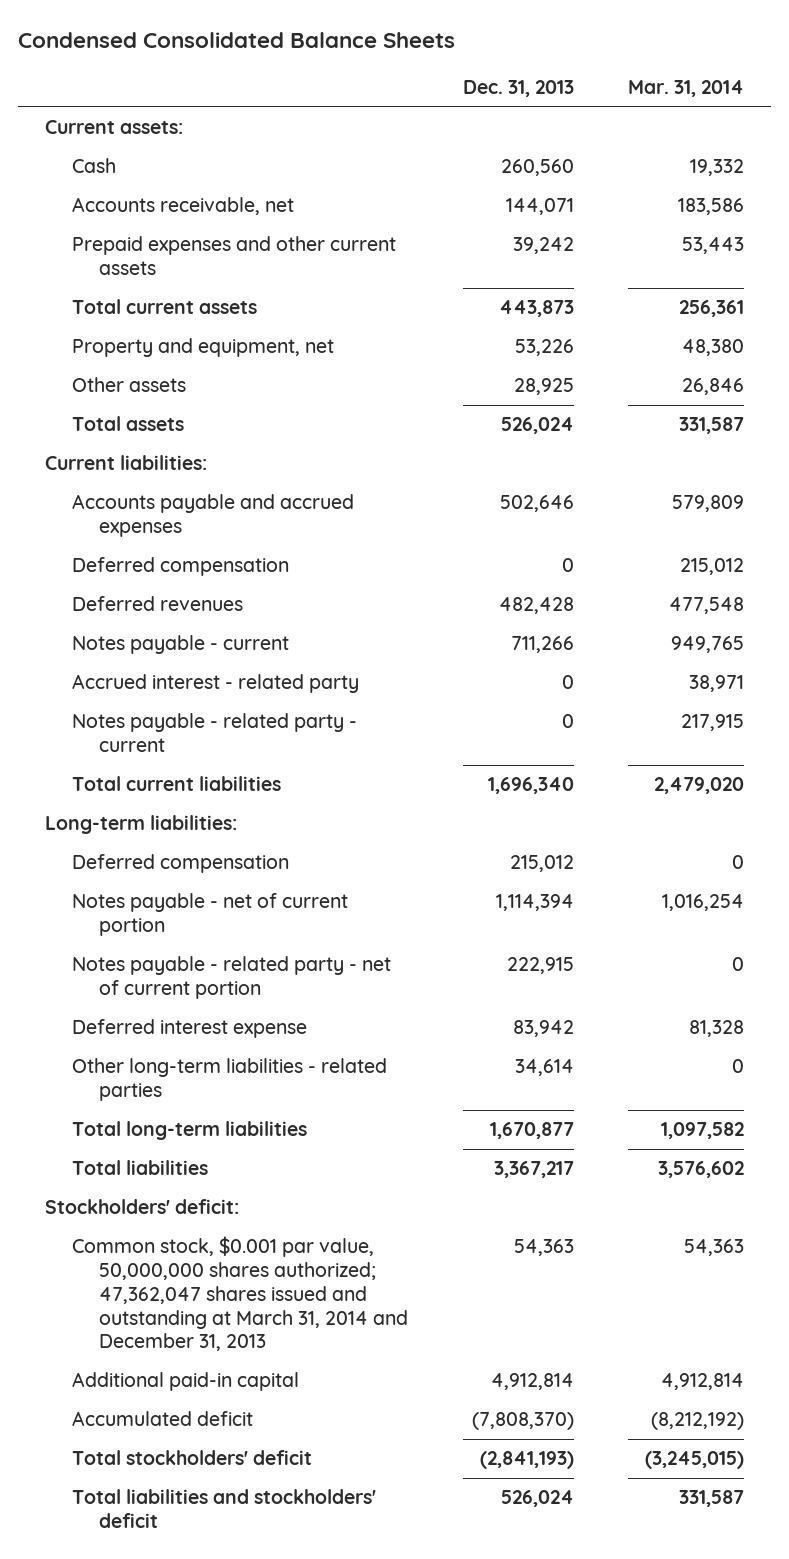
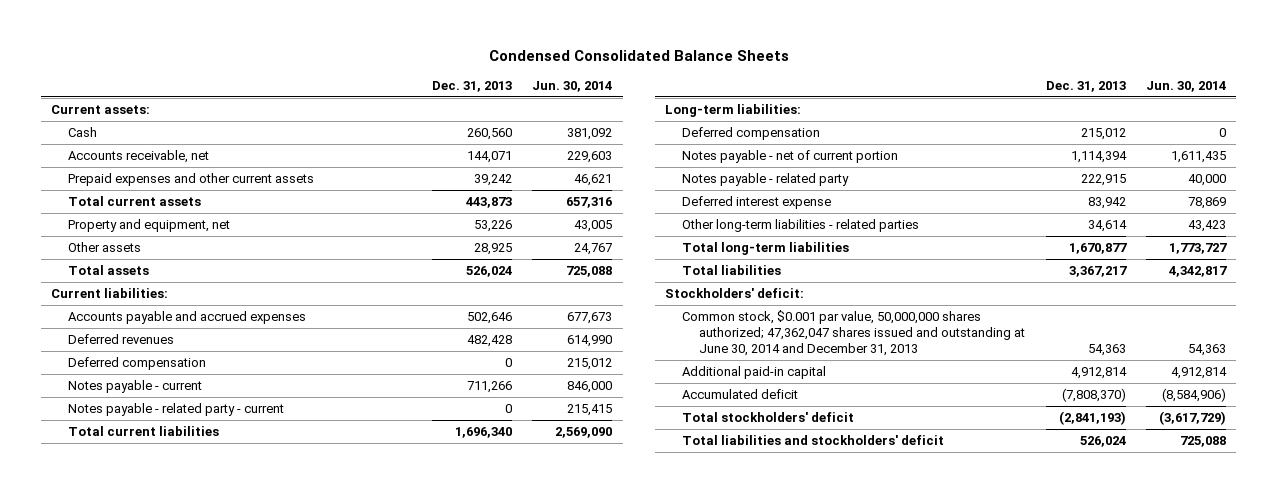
[627,80,744,98] Mar. 31, 2014 -> none
none -> [532,80,613,92] Jun. 30, 2014
[72,557,290,577] Deferred compensation -> [68,356,207,370] Deferred compensation
[72,674,360,694] Accrued interest - related party -> none
[72,956,392,1000] Notes payable - related party - net of current portion -> [682,172,850,186] Notes payable - related party
[72,1236,409,1352] Common stock, $0.001 par value, 50,000,000 shares authorized; 47,362,047 shares issued and outstanding at March 31, 2014 and December 31, 2013 -> [682,309,1026,356] Common stock, $0.001 par value, 50,000,000 shares authorized; 47,362,047 shares issued and outstanding at June 30, 2014 and December 31, 2013

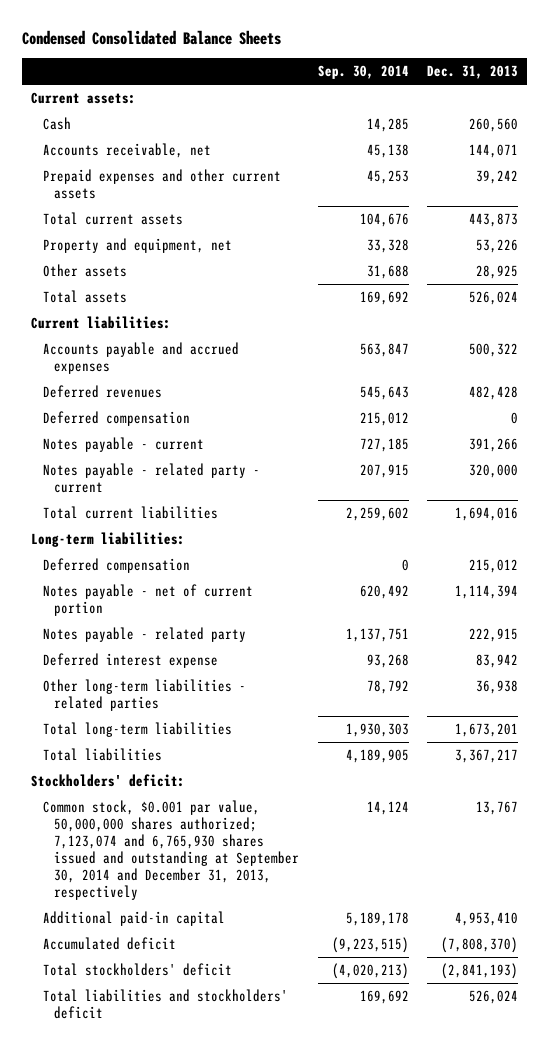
[532,80,613,92] Jun. 30, 2014 -> none
none -> [317,65,409,80] Sep. 30, 2014
[466,311,512,324] 502,646 -> [468,343,518,358] 500,322
[466,380,512,393] 711,266 -> [468,438,518,453] 391,266
[504,403,512,413] 0 -> [468,464,518,479] 320,000
[454,426,512,438] 1,696,340 -> [454,507,518,522] 1,694,016
[1087,219,1127,232] 34,614 -> [475,680,518,695] 36,938
[1068,242,1127,254] 1,670,877 -> [454,723,518,738] 1,673,201
[682,309,1026,356] Common stock, $0.001 par value, 50,000,000 shares authorized; 47,362,047 shares issued and outstanding at June 30, 2014 and December 31, 2013 -> [42,800,300,901] Common stock, $0.001 par value, 50,000,000 shares authorized; 7,123,074 and 6,765,930 shares issued and outstanding at September 30, 2014 and December 31, 2013, respectively
[1087,343,1126,356] 54,363 -> [475,801,518,816] 13,767
[1070,366,1127,379] 4,912,814 -> [454,912,518,927] 4,953,410

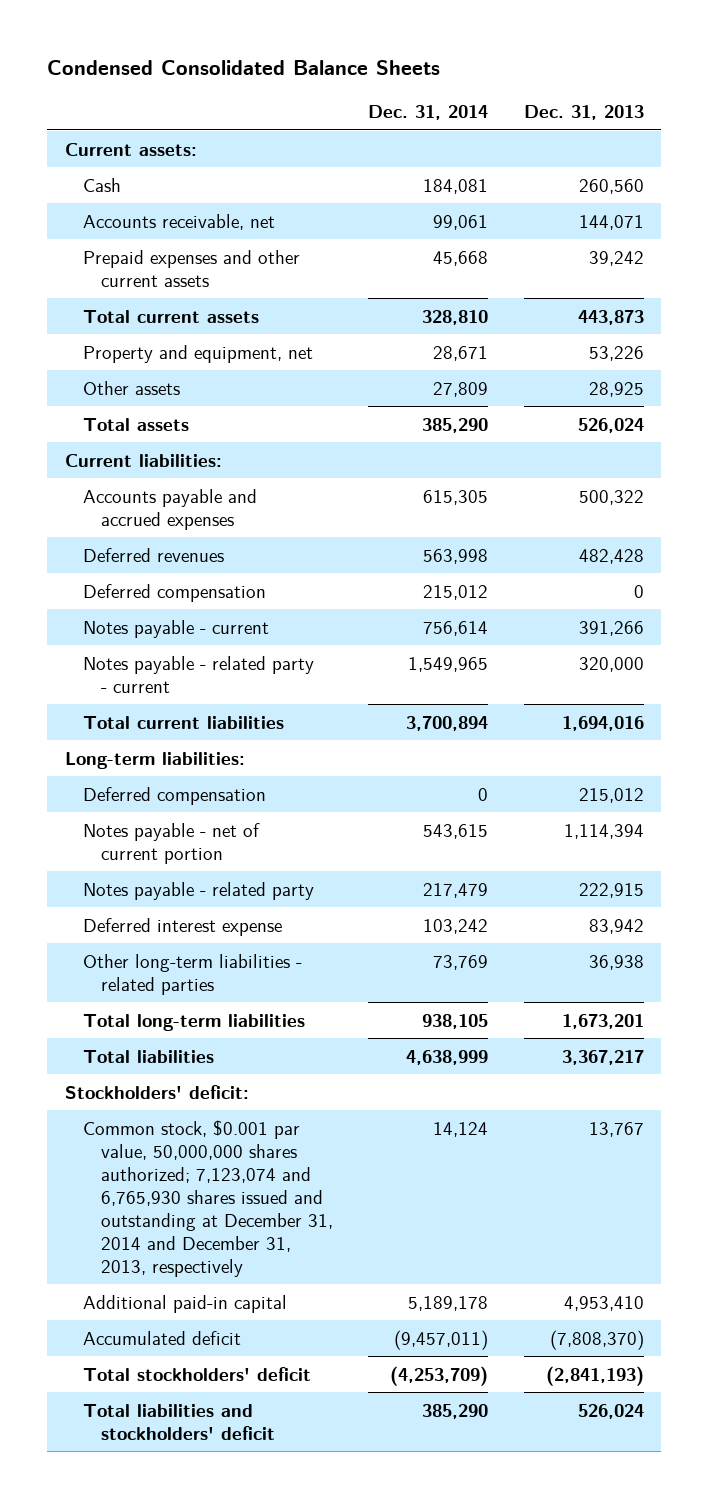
[317,65,409,80] Sep. 30, 2014 -> none
none -> [368,105,489,121] Dec. 31, 2014
[42,800,300,901] Common stock, $0.001 par value, 50,000,000 shares authorized; 7,123,074 and 6,765,930 shares issued and outstanding at September 30, 2014 and December 31, 2013, respectively -> [82,1119,334,1277] Common stock, $0.001 par value, 50,000,000 shares authorized; 7,123,074 and 6,765,930 shares issued and outstanding at December 31, 2014 and December 31, 2013, respectively

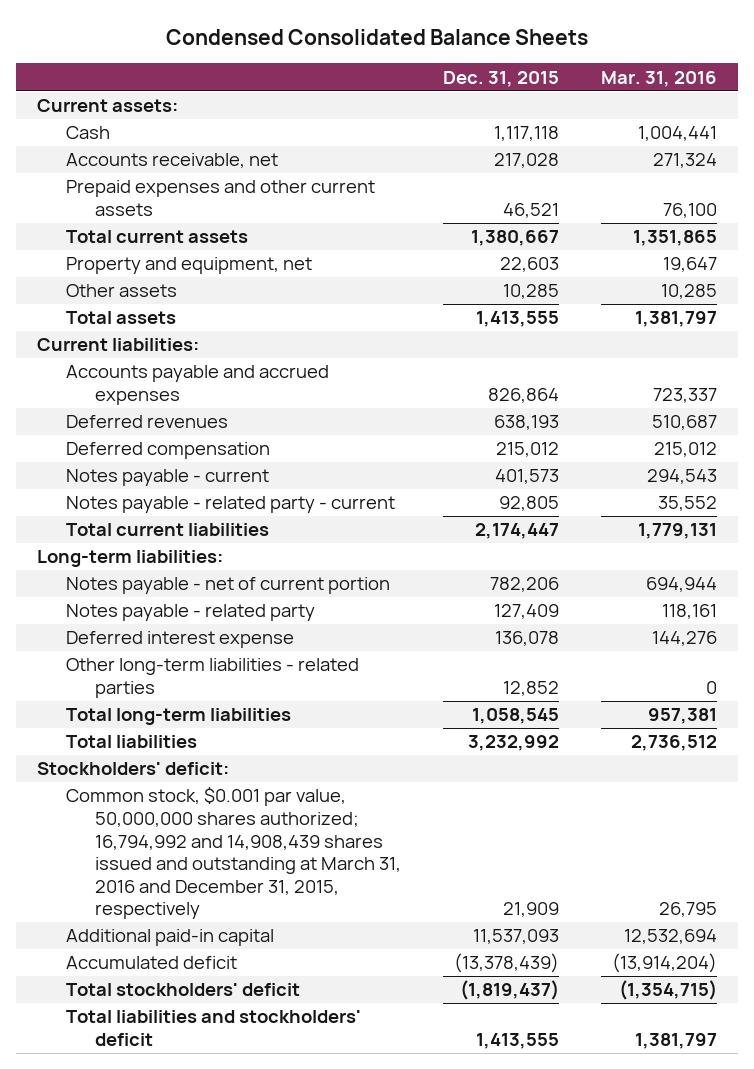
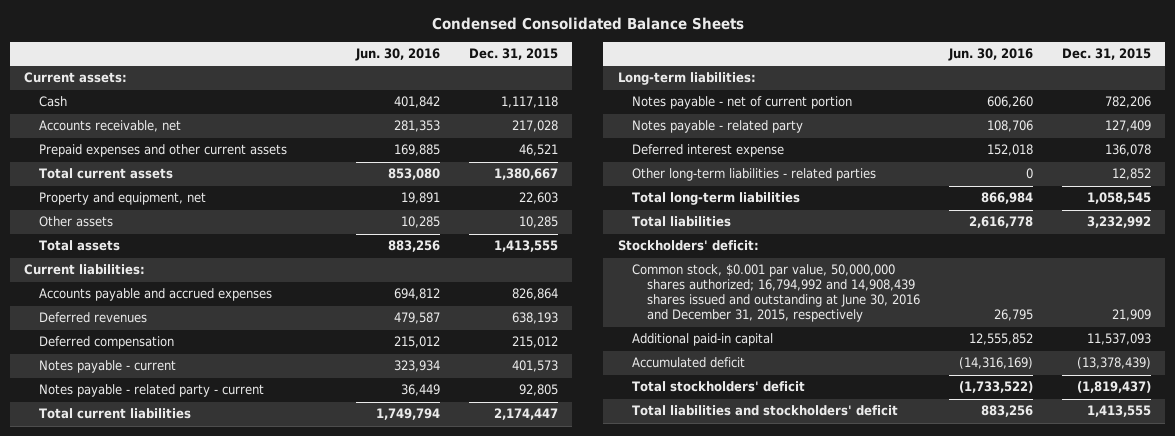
[601,70,718,87] Mar. 31, 2016 -> none
none -> [354,47,440,61] Jun. 30, 2016
[66,787,402,920] Common stock, $0.001 par value, 50,000,000 shares authorized; 16,794,992 and 14,908,439 shares issued and outstanding at March 31, 2016 and December 31, 2015, respectively -> [632,264,921,323] Common stock, $0.001 par value, 50,000,000 shares authorized; 16,794,992 and 14,908,439 shares issued and outstanding at June 30, 2016 and December 31, 2015, respectively

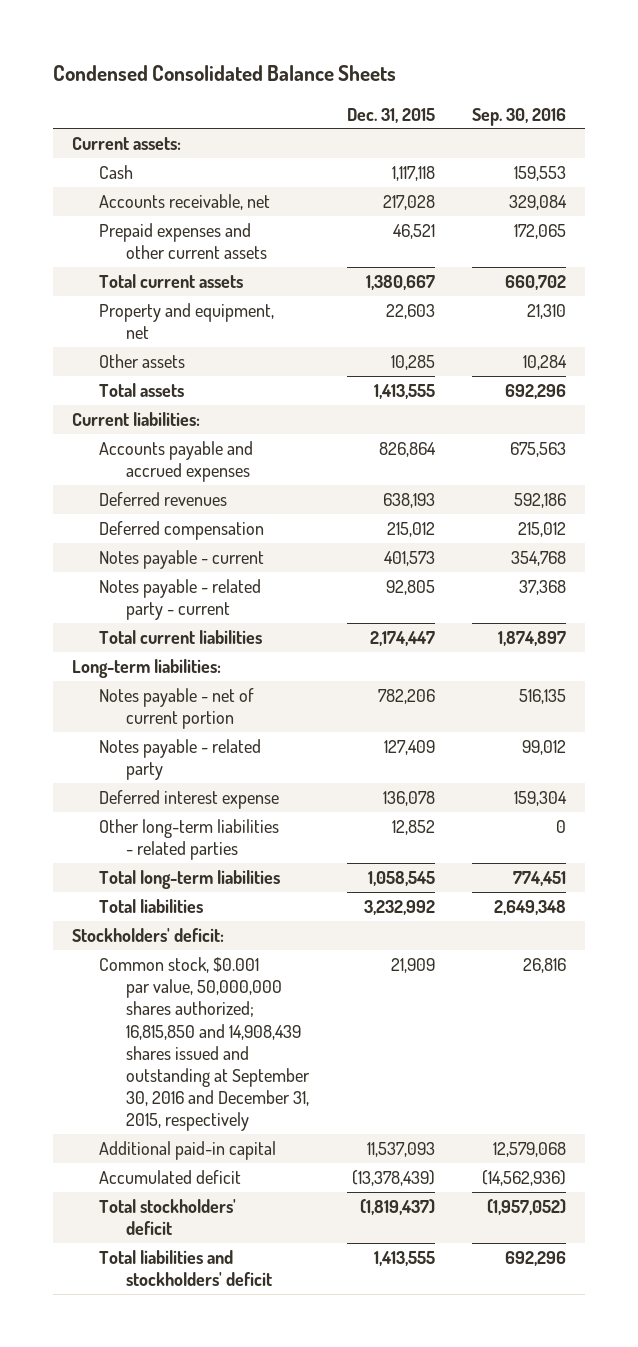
[354,47,440,61] Jun. 30, 2016 -> none
none -> [472,107,567,126] Sep. 30, 2016
[632,264,921,323] Common stock, $0.001 par value, 50,000,000 shares authorized; 16,794,992 and 14,908,439 shares issued and outstanding at June 30, 2016 and December 31, 2015, respectively -> [98,957,310,1132] Common stock, $0.001 par value, 50,000,000 shares authorized; 16,815,850 and 14,908,439 shares issued and outstanding at September 30, 2016 and December 31, 2015, respectively

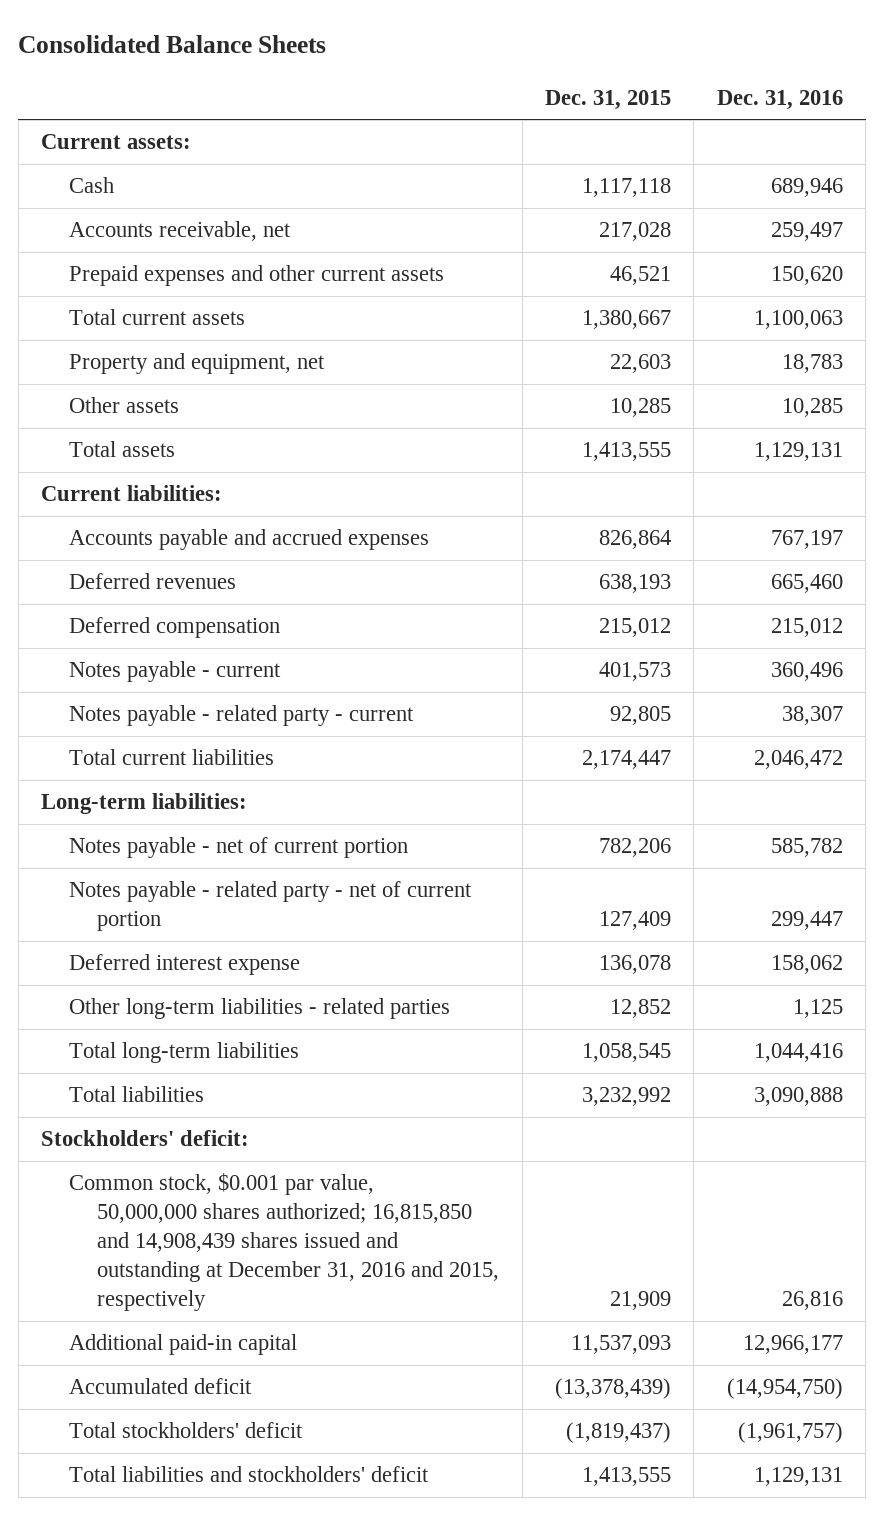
[52,65,396,82] Condensed Consolidated Balance Sheets -> [18,34,327,53] Consolidated Balance Sheets
[472,107,567,126] Sep. 30, 2016 -> none
none -> [716,89,843,110] Dec. 31, 2016
[98,739,261,781] Notes payable - related party -> [69,881,473,932] Notes payable - related party - net of current portion
[98,957,310,1132] Common stock, $0.001 par value, 50,000,000 shares authorized; 16,815,850 and 14,908,439 shares issued and outstanding at September 30, 2016 and December 31, 2015, respectively -> [69,1173,500,1311] Common stock, $0.001 par value, 50,000,000 shares authorized; 16,815,850 and 14,908,439 shares issued and outstanding at December 31, 2016 and 2015, respectively

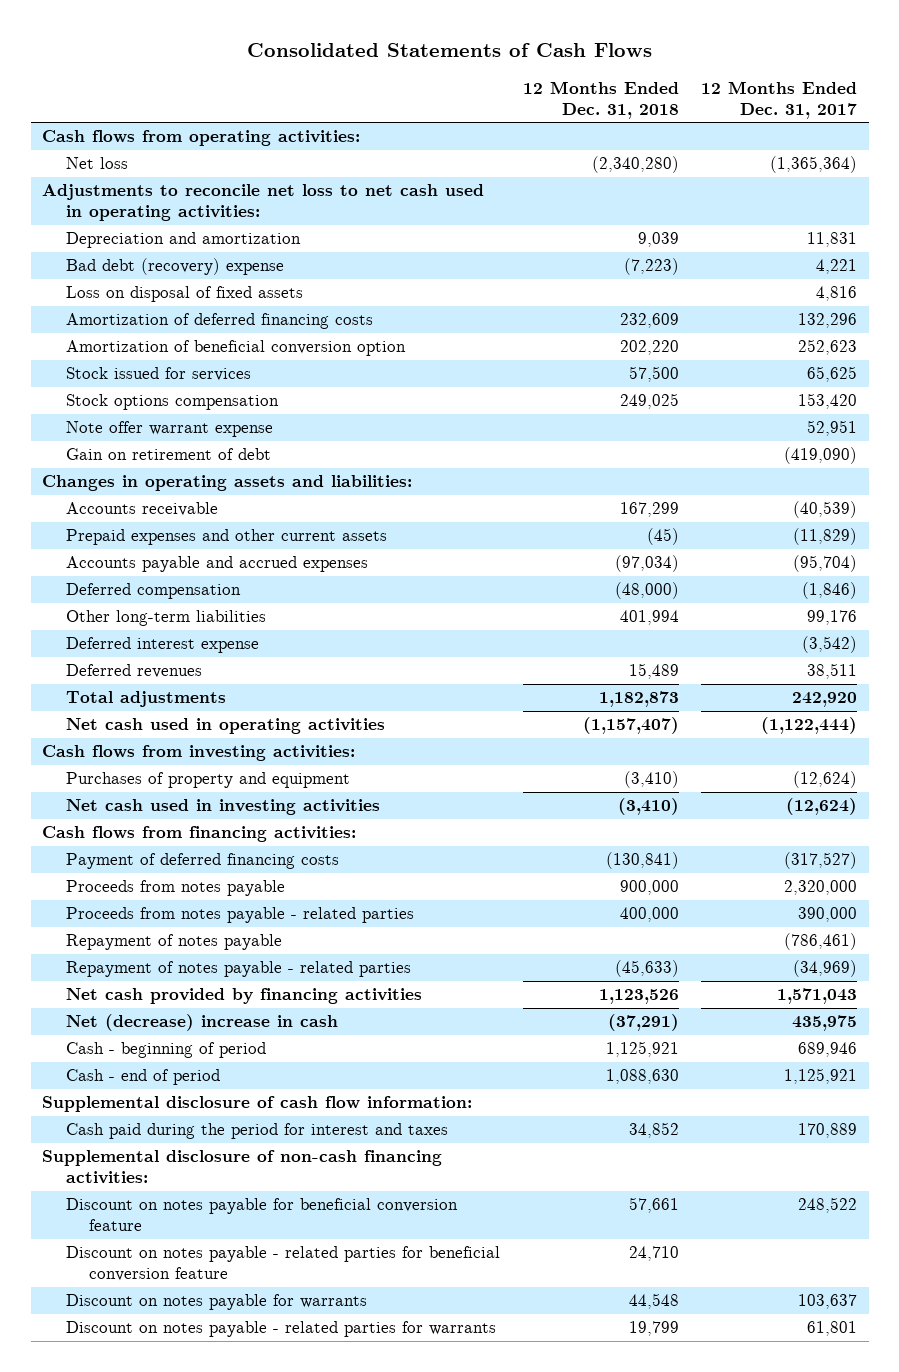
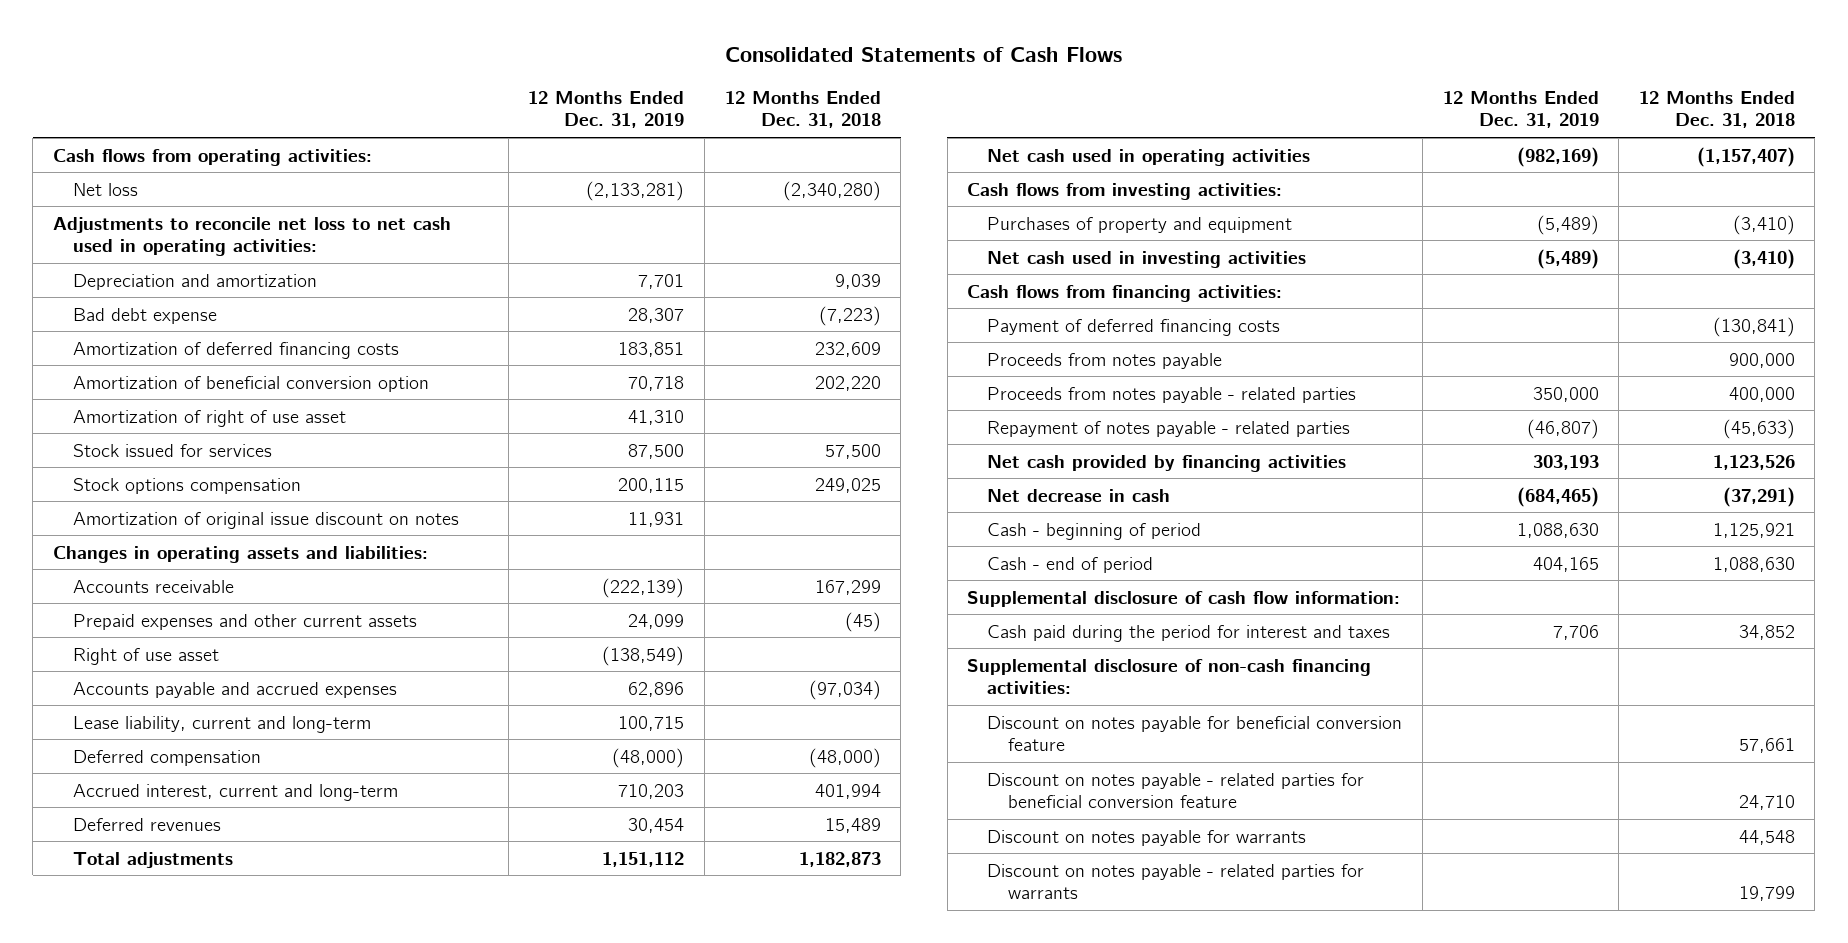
[701,80,858,119] 12 Months Ended Dec. 31, 2017 -> none
none -> [528,90,685,129] 12 Months Ended Dec. 31, 2019
[65,286,303,303] Loss on disposal of fixed assets -> none
[65,258,284,276] Bad debt (recovery) expense -> [73,307,218,324] Bad debt expense
none -> [73,409,347,427] Amortization of right of use asset
[65,421,273,438] Note offer warrant expense -> none
[65,448,271,461] Gain on retirement of debt -> none
none -> [73,511,460,529] Amortization of original issue discount on notes
none -> [73,647,220,665] Right of use asset
none -> [73,715,372,733] Lease liability, current and long-term
[65,637,259,654] Deferred interest expense -> none
[65,610,266,627] Other long-term liabilities -> [73,783,399,801] Accrued interest, current and long-term
[65,934,282,951] Repayment of notes payable -> none
[65,1014,338,1032] Net (decrease) increase in cash -> [987,488,1171,502] Net decrease in cash

